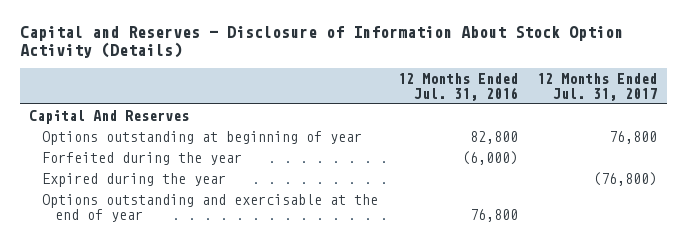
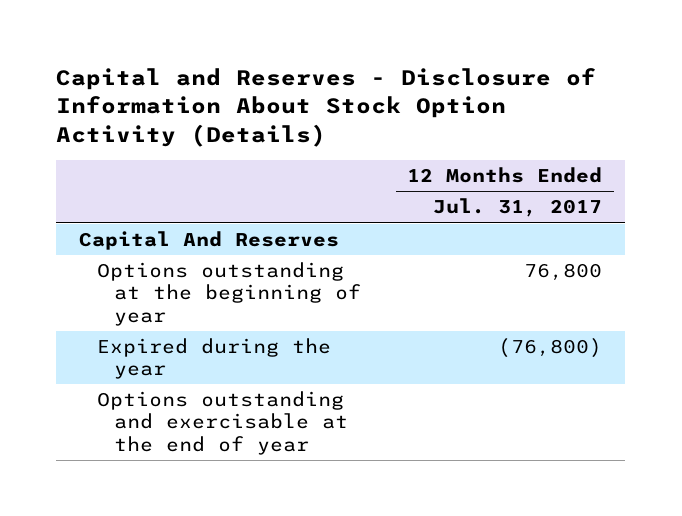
[397,72,518,101] 12 Months Ended Jul. 31, 2016 -> none
[42,151,243,165] Forfeited during the year -> none
[42,130,363,145] Options outstanding at beginning of year -> [96,261,362,326] Options outstanding at the beginning of year

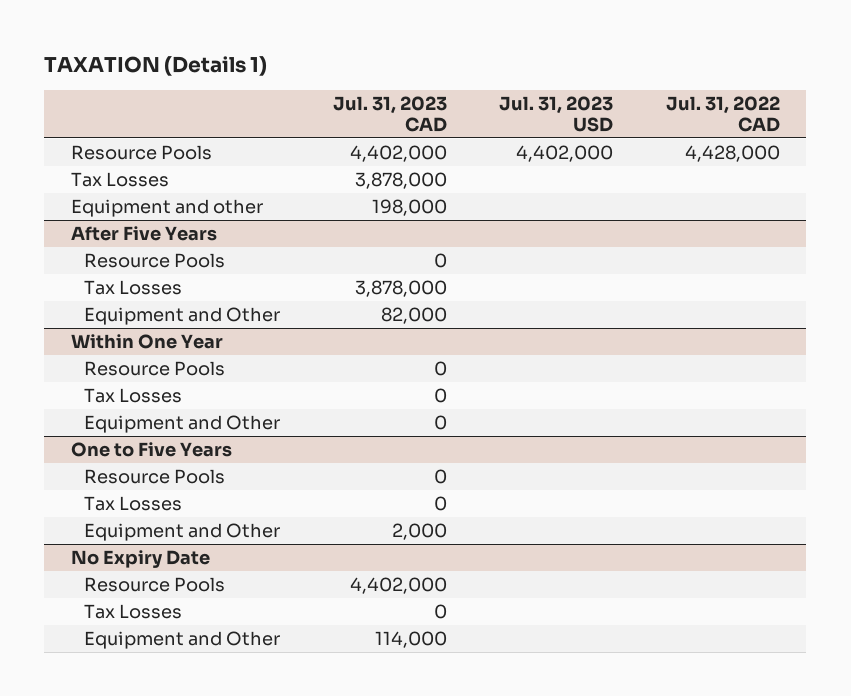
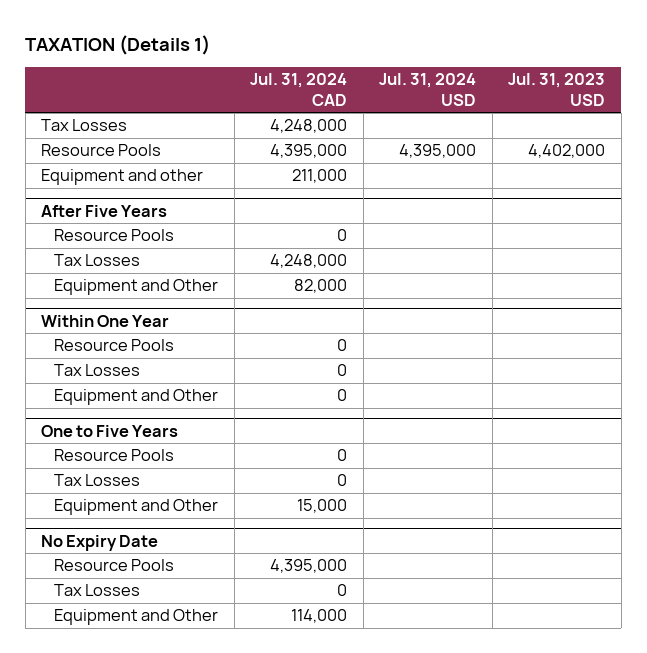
[332,96,447,133] Jul. 31, 2023 CAD -> none
[665,96,780,133] Jul. 31, 2022 CAD -> none
none -> [250,73,348,106] Jul. 31, 2024 CAD
none -> [379,73,477,106] Jul. 31, 2024 USD
[70,144,212,160] Resource Pools -> [41,144,162,157] Resource Pools

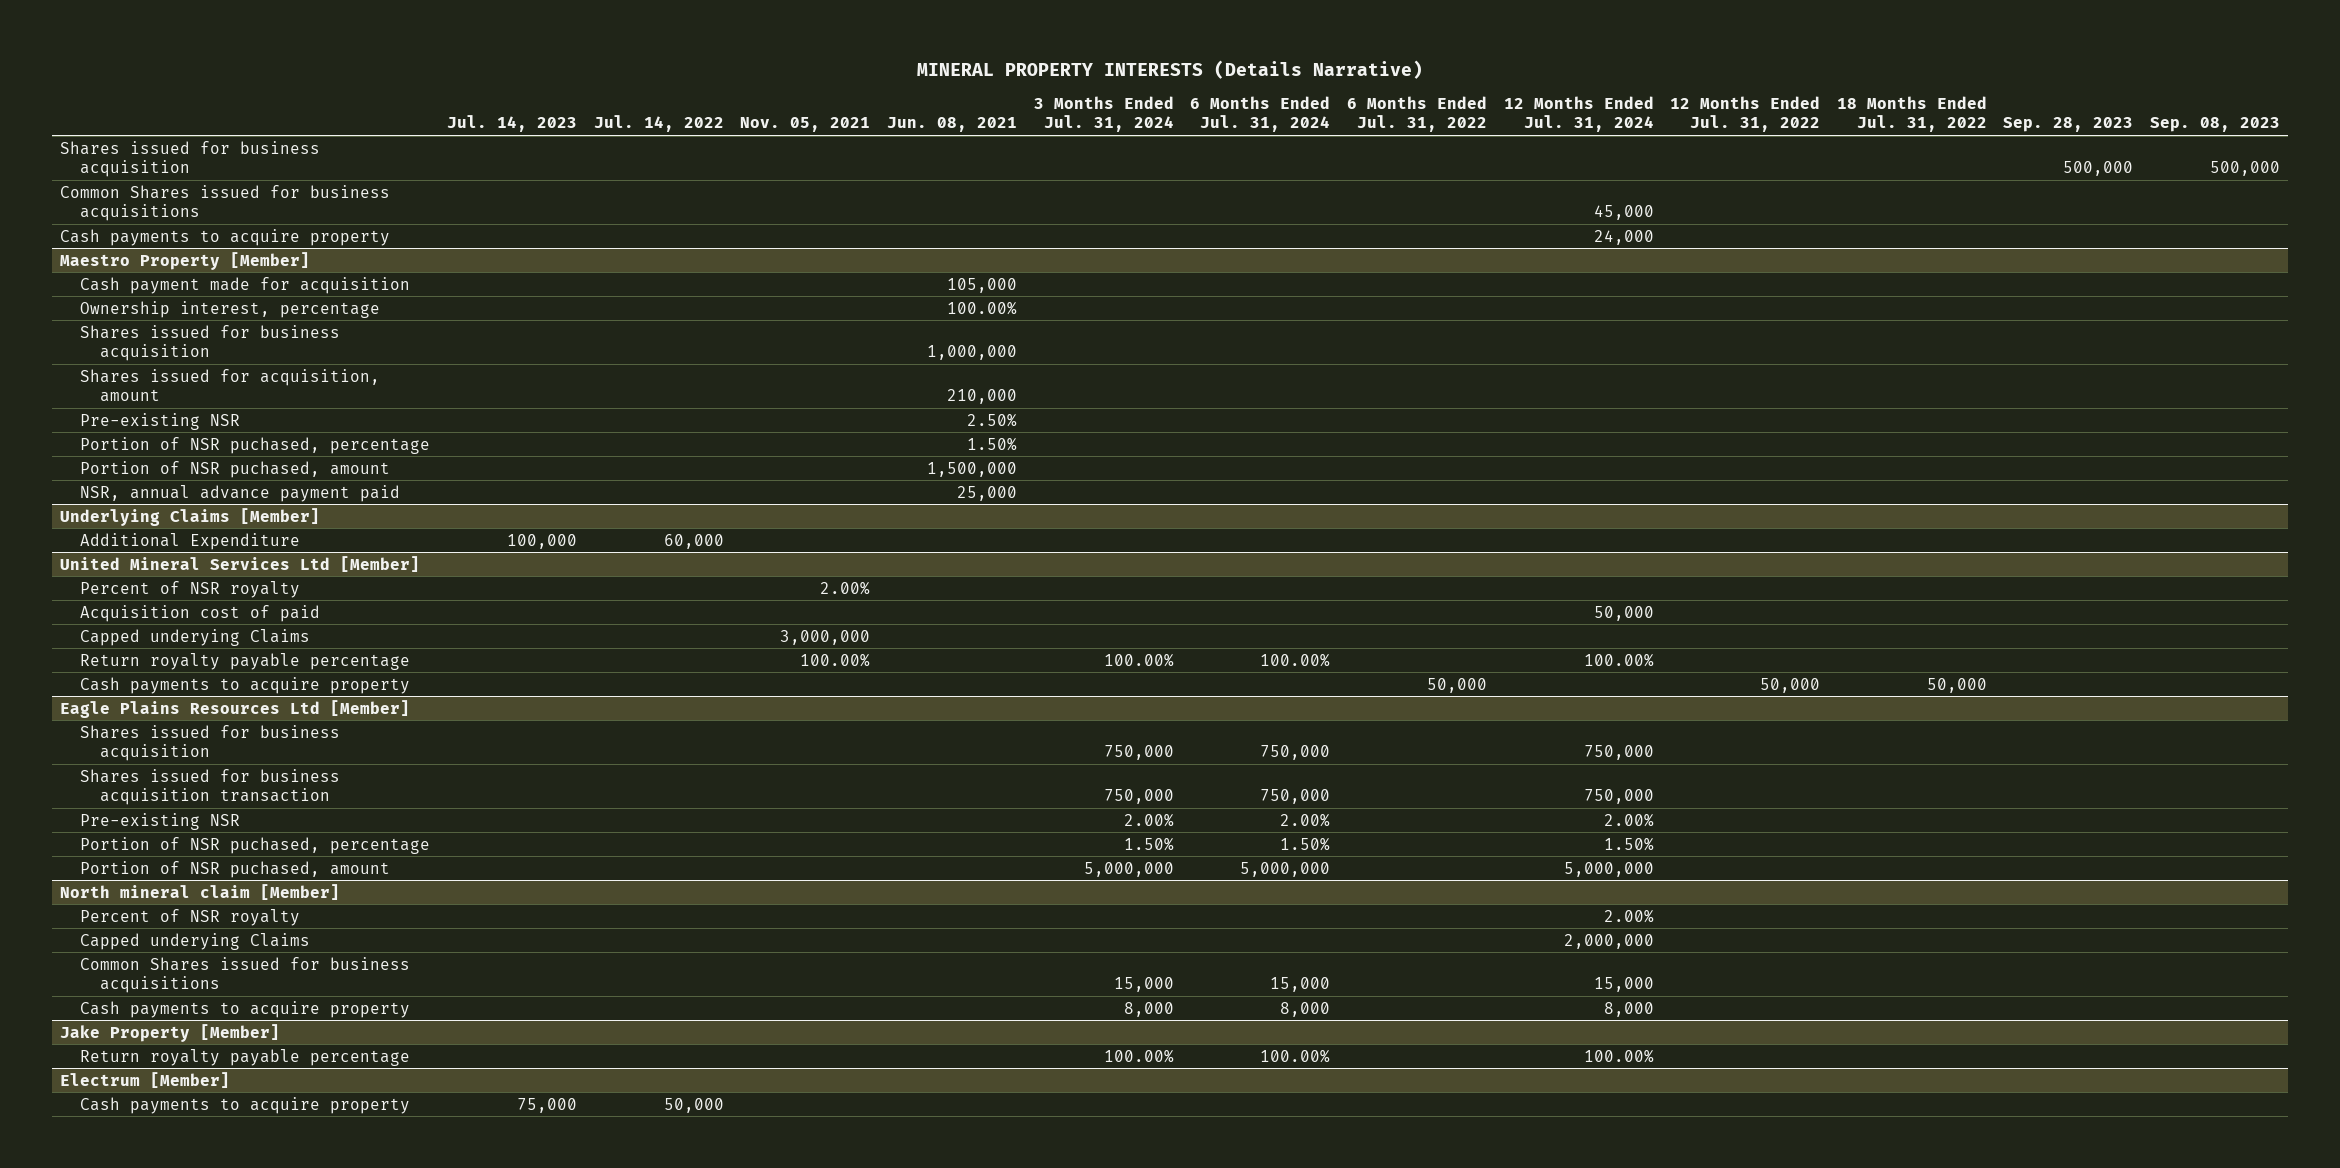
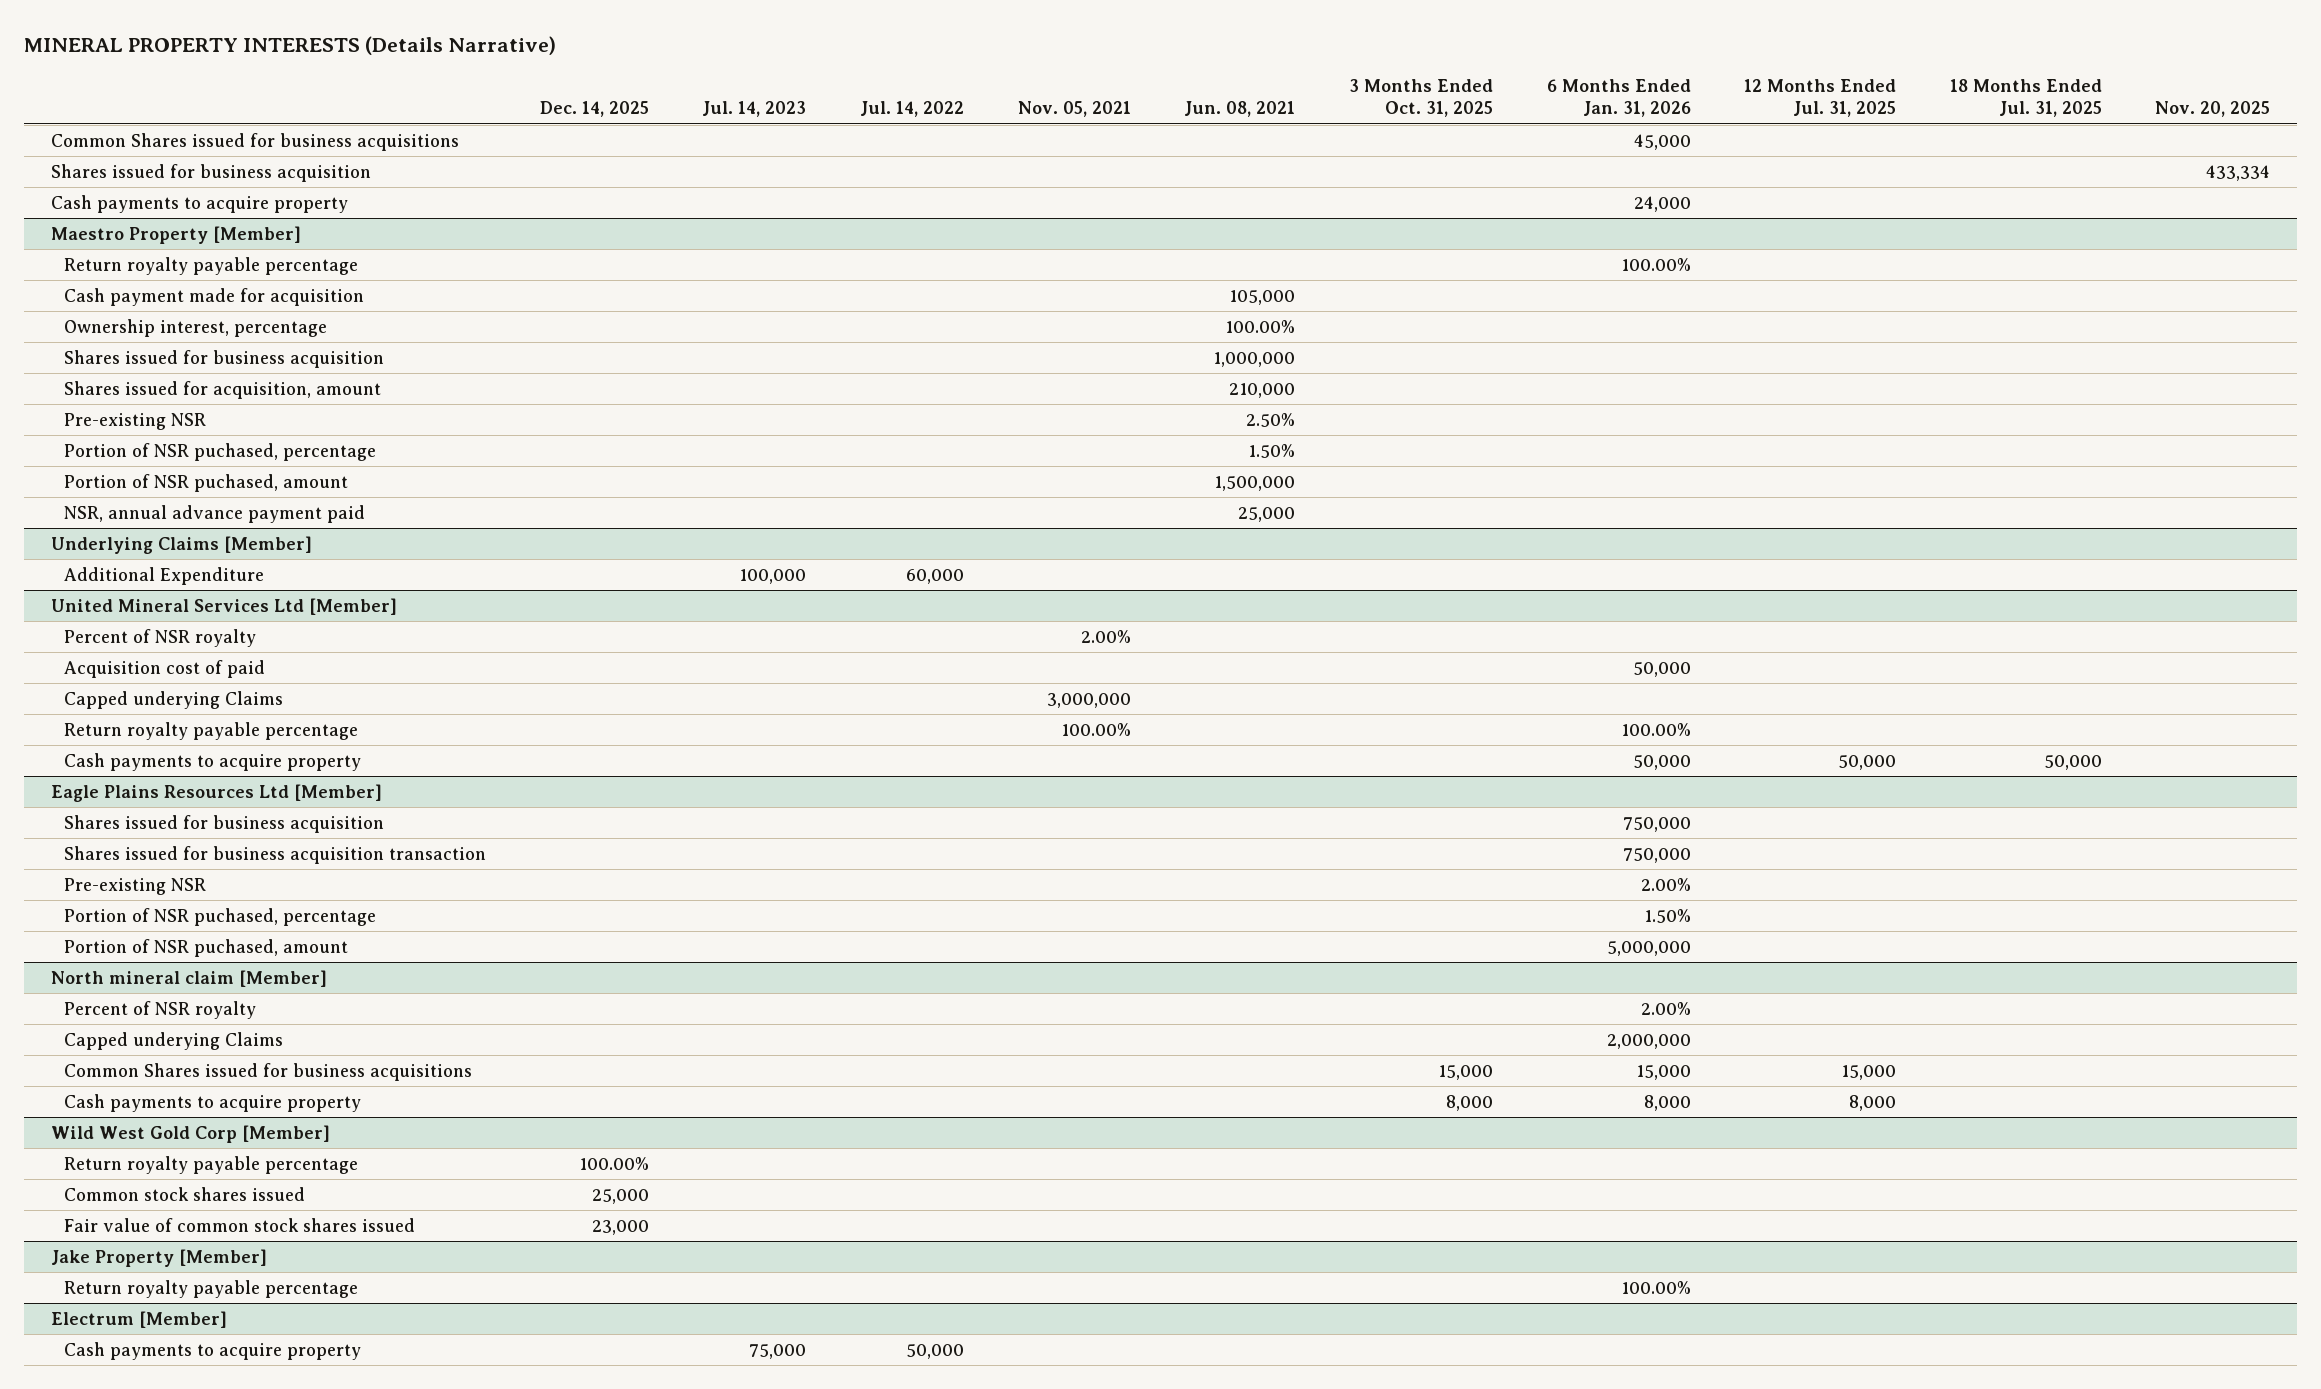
[1033,95,1174,133] 3 Months Ended Jul. 31, 2024 -> none
[1190,95,1331,133] 6 Months Ended Jul. 31, 2024 -> none
[1346,95,1487,133] 6 Months Ended Jul. 31, 2022 -> none
[1503,95,1654,133] 12 Months Ended Jul. 31, 2024 -> none
[1670,95,1821,133] 12 Months Ended Jul. 31, 2022 -> none
[1836,95,1987,133] 18 Months Ended Jul. 31, 2022 -> none
[2003,117,2134,133] Sep. 28, 2023 -> none
[2150,117,2281,133] Sep. 08, 2023 -> none
none -> [539,101,649,118] Dec. 14, 2025
none -> [1348,79,1493,118] 3 Months Ended Oct. 31, 2025
none -> [1546,79,1691,118] 6 Months Ended Jan. 31, 2026
none -> [1744,79,1897,118] 12 Months Ended Jul. 31, 2025
none -> [1949,79,2102,118] 18 Months Ended Jul. 31, 2025
none -> [2155,101,2271,118] Nov. 20, 2025
[60,140,321,177] Shares issued for business acquisition -> [50,163,371,182] Shares issued for business acquisition
none -> [64,256,359,275] Return royalty payable percentage
none -> [50,1124,330,1143] Wild West Gold Corp [Member]
none -> [64,1155,359,1174] Return royalty payable percentage
none -> [64,1186,306,1201] Common stock shares issued
none -> [64,1217,416,1232] Fair value of common stock shares issued

